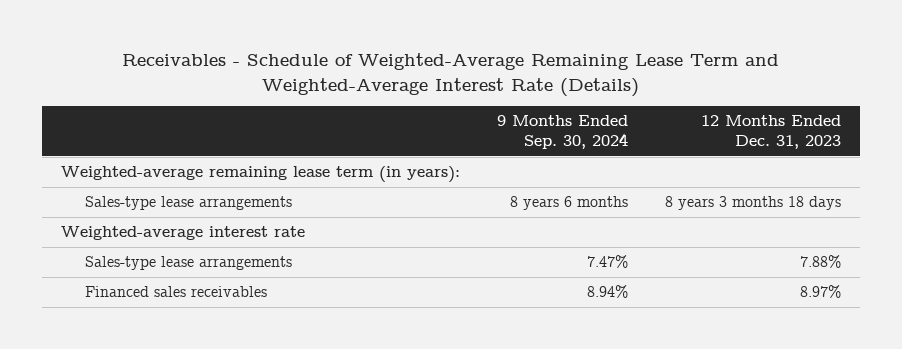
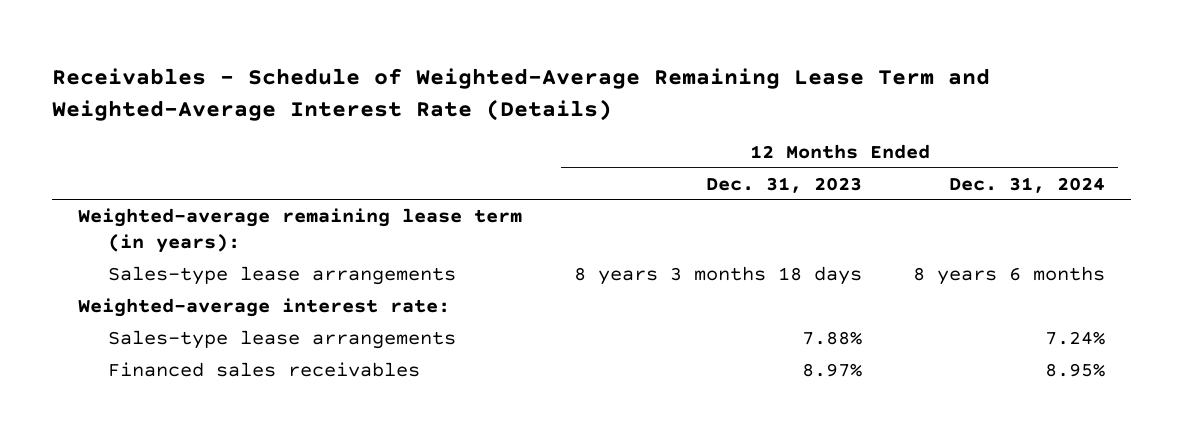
[496,115,628,150] 9 Months Ended Sep. 30, 2024 -> none
none -> [949,176,1106,193] Dec. 31, 2024
[60,226,305,241] Weighted-average interest rate -> [78,297,451,317] Weighted-average interest rate:

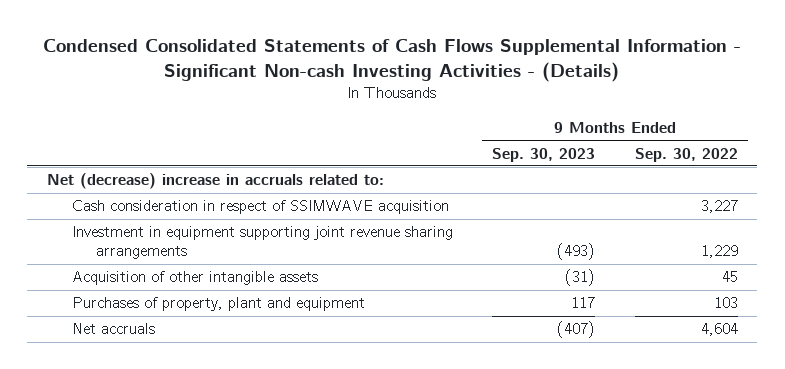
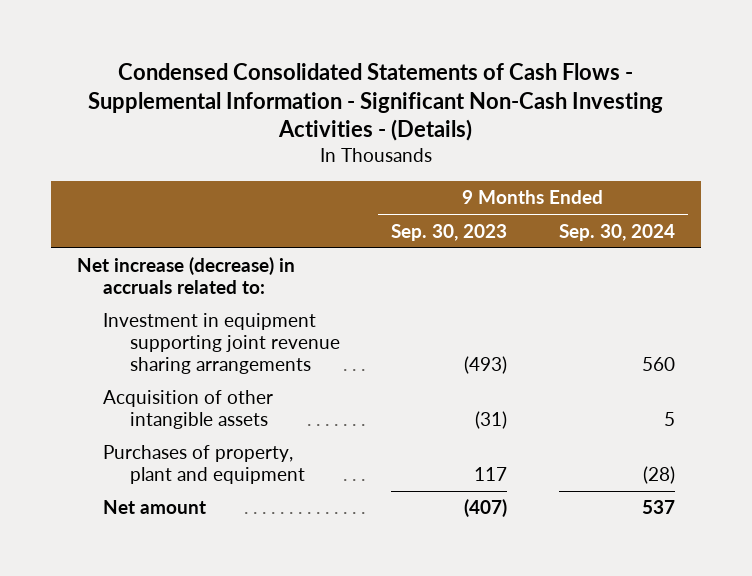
[43,38,742,82] Condensed Consolidated Statements of Cash Flows Supplemental Information - Significant Non-cash Investing Activities - (Details) -> [87,62,663,142] Condensed Consolidated Statements of Cash Flows - Supplemental Information - Significant Non-Cash Investing Activities - (Details)
[634,147,738,162] Sep. 30, 2022 -> none
none -> [558,223,675,241] Sep. 30, 2024
[71,200,449,215] Cash consideration in respect of SSIMWAVE acquisition -> none
[46,173,384,190] Net (decrease) increase in accruals related to: -> [77,257,296,294] Net increase (decrease) in accruals related to:
[71,323,155,335] Net accruals -> [103,500,207,515] Net amount

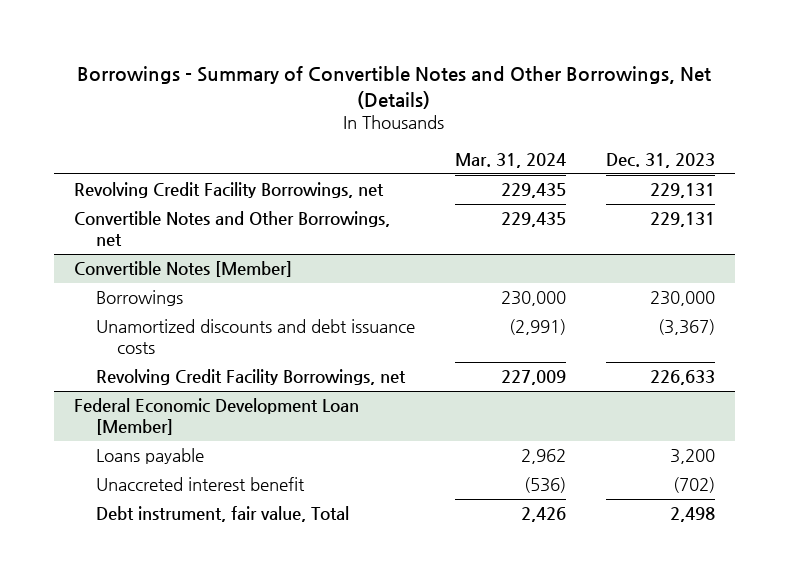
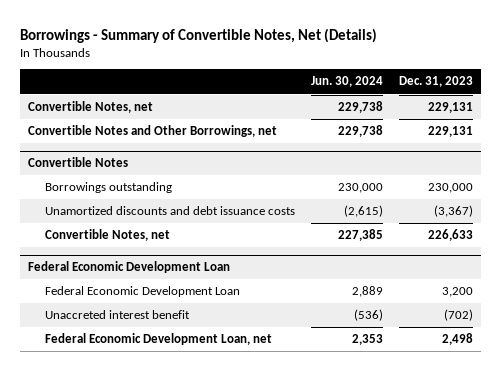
[77,66,712,109] Borrowings - Summary of Convertible Notes and Other Borrowings, Net (Details) -> [20,27,378,43] Borrowings - Summary of Convertible Notes, Net (Details)
[454,152,566,168] Mar. 31, 2024 -> none
none -> [310,76,383,88] Jun. 30, 2024
[74,182,385,199] Revolving Credit Facility Borrowings, net -> [28,101,154,114] Convertible Notes, net
[74,261,293,278] Convertible Notes [Member] -> [28,157,129,168] Convertible Notes
[95,290,183,307] Borrowings -> [44,182,172,194] Borrowings outstanding
[95,369,406,386] Revolving Credit Facility Borrowings, net -> [44,229,170,242] Convertible Notes, net
[74,398,360,436] Federal Economic Development Loan [Member] -> [28,261,231,274] Federal Economic Development Loan
[95,448,204,465] Loans payable -> [44,286,240,298] Federal Economic Development Loan
[95,506,349,523] Debt instrument, fair value, Total -> [44,333,272,346] Federal Economic Development Loan, net

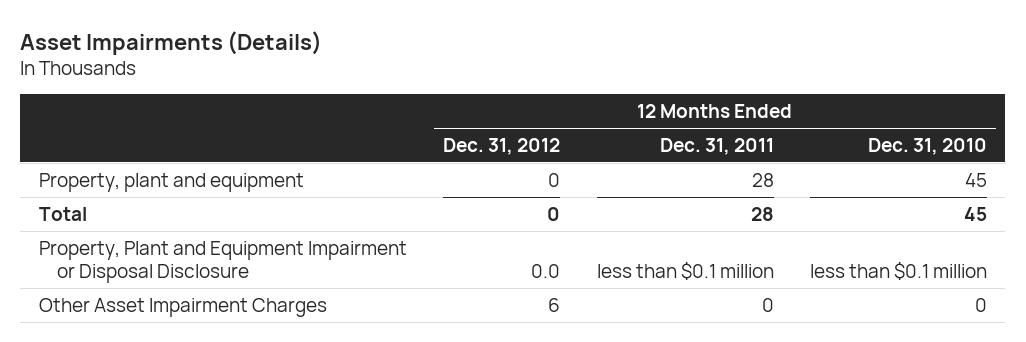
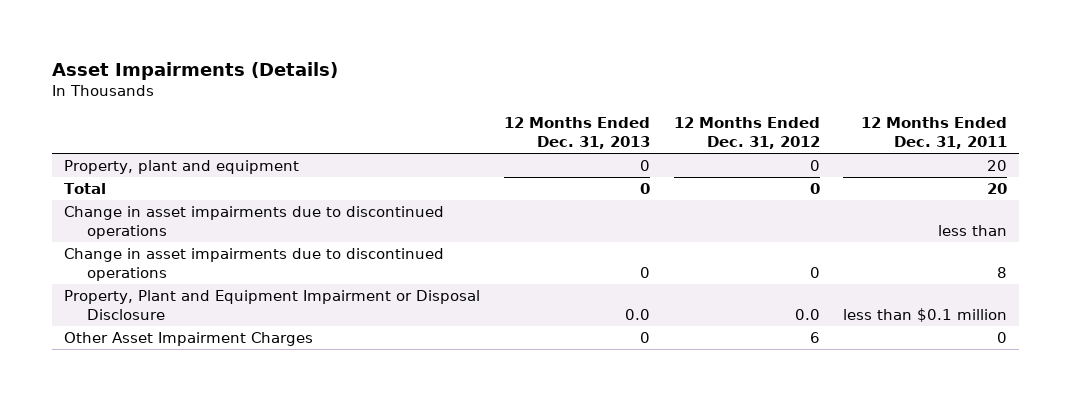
[868,137,988,155] Dec. 31, 2010 -> none
none -> [503,117,650,150] 12 Months Ended Dec. 31, 2013
[751,172,774,187] 28 -> [987,159,1008,171] 20
[750,206,774,221] 28 -> [987,182,1008,194] 20
none -> [64,205,445,239] Change in asset impairments due to discontinued operations
none -> [64,247,445,281] Change in asset impairments due to discontinued operations

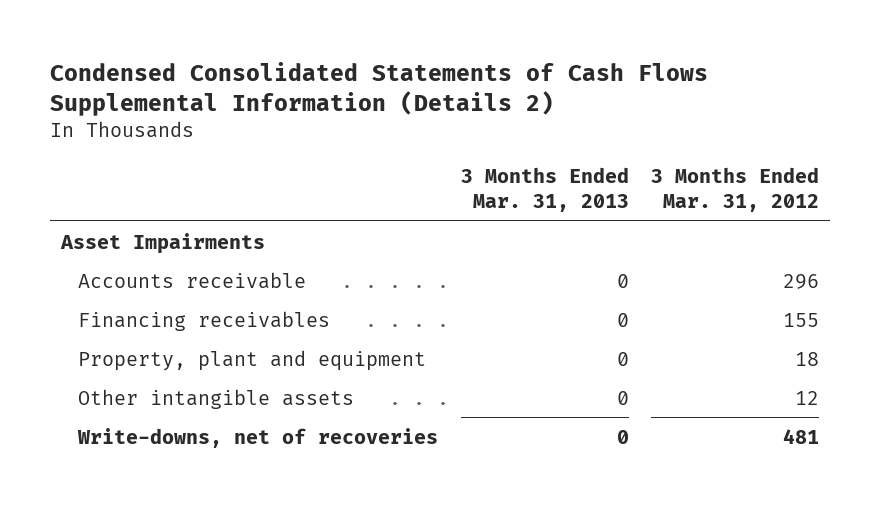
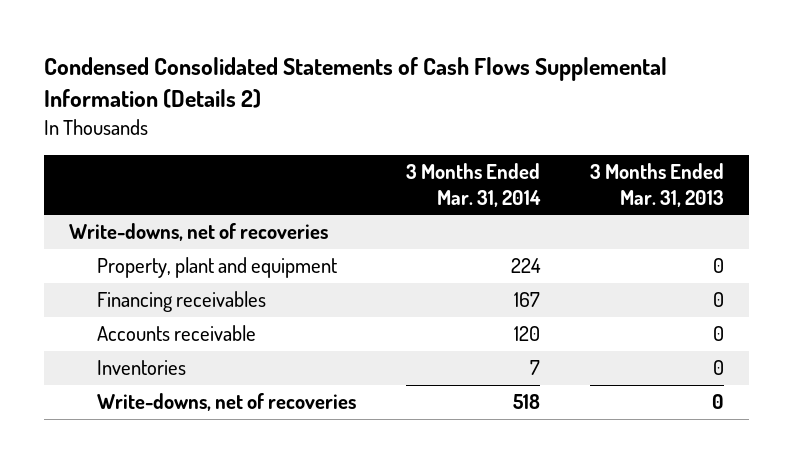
[651,167,820,212] 3 Months Ended Mar. 31, 2012 -> none
none -> [406,163,542,207] 3 Months Ended Mar. 31, 2014
[60,232,266,254] Asset Impairments -> [68,223,328,242] Write-downs, net of recoveries
[78,388,355,409] Other intangible assets -> none
[78,310,331,331] Financing receivables -> [96,291,266,313] Financing receivables
[78,271,307,289] Accounts receivable -> [96,325,256,342] Accounts receivable
none -> [96,360,186,376] Inventories

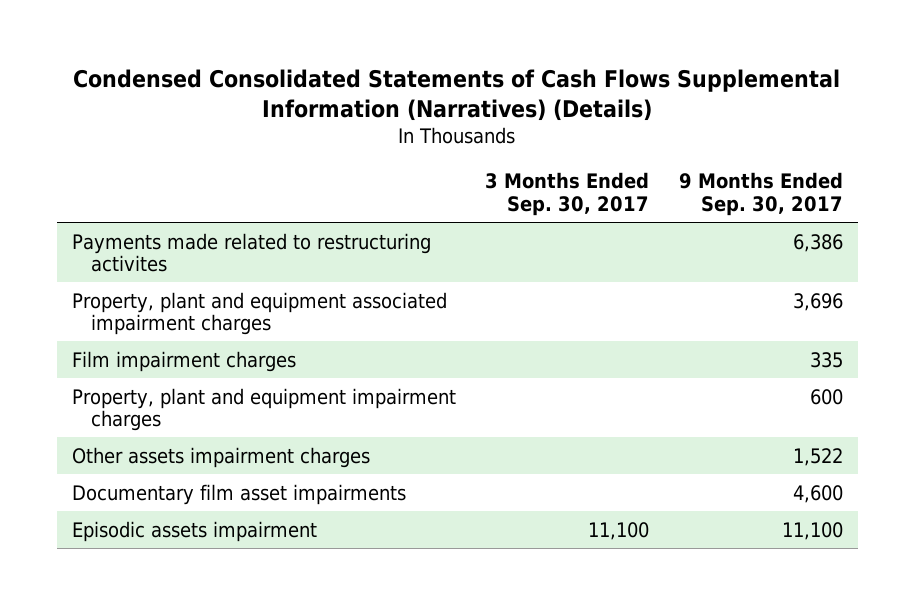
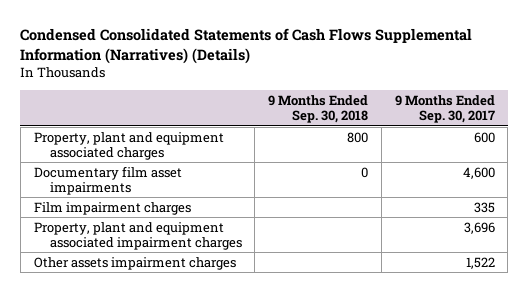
[485,172,650,216] 3 Months Ended Sep. 30, 2017 -> none
none -> [268,94,369,124] 9 Months Ended Sep. 30, 2018
[71,232,431,272] Payments made related to restructuring activites -> none
none -> [33,131,224,161] Property, plant and equipment associated charges
[71,483,406,505] Documentary film asset impairments -> [33,165,182,196] Documentary film asset impairments
[71,387,456,431] Property, plant and equipment impairment charges -> none
[71,291,447,335] Property, plant and equipment associated impairment charges -> [33,221,242,251] Property, plant and equipment associated impairment charges
[71,520,317,542] Episodic assets impairment -> none

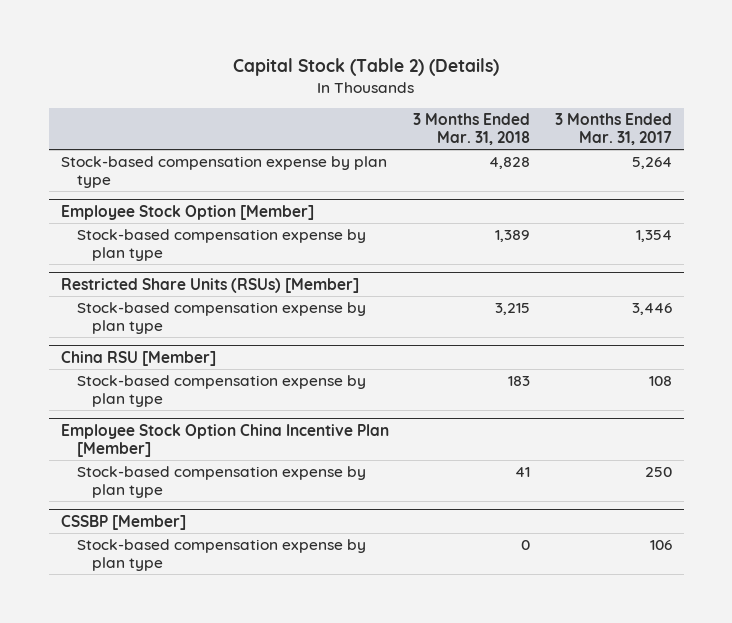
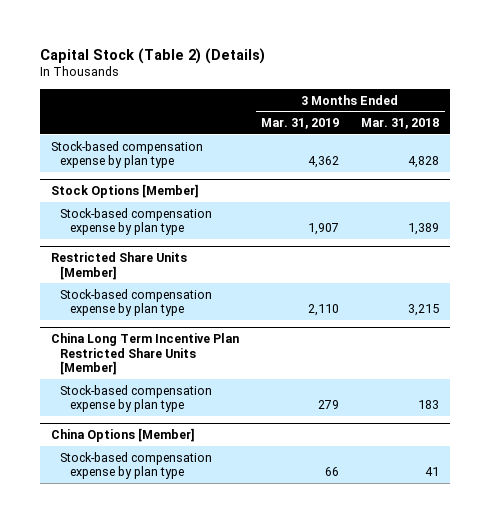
[554,113,672,146] 3 Months Ended Mar. 31, 2017 -> none
none -> [261,117,340,129] Mar. 31, 2019
[60,205,314,221] Employee Stock Option [Member] -> [51,183,200,198] Stock Options [Member]
[60,278,359,294] Restricted Share Units (RSUs) [Member] -> [51,251,188,280] Restricted Share Units [Member]
[60,351,216,367] China RSU [Member] -> [51,332,240,376] China Long Term Incentive Plan Restricted Share Units [Member]
[60,424,389,457] Employee Stock Option China Incentive Plan [Member] -> [51,427,196,442] China Options [Member]
[60,515,186,531] CSSBP [Member] -> none
[76,539,366,572] Stock-based compensation expense by plan type -> none

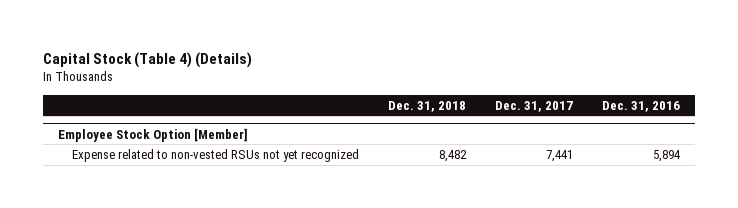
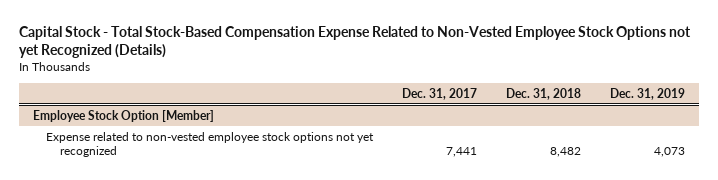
[43,51,253,68] Capital Stock (Table 4) (Details) -> [18,25,691,59] Capital Stock - Total Stock-Based Compensation Expense Related to Non-Vested Employee Stock Options not yet Recognized (Details)
[602,100,681,112] Dec. 31, 2016 -> none
none -> [609,87,685,100] Dec. 31, 2019
[71,149,359,163] Expense related to non-vested RSUs not yet recognized -> [46,131,375,158] Expense related to non-vested employee stock options not yet recognized

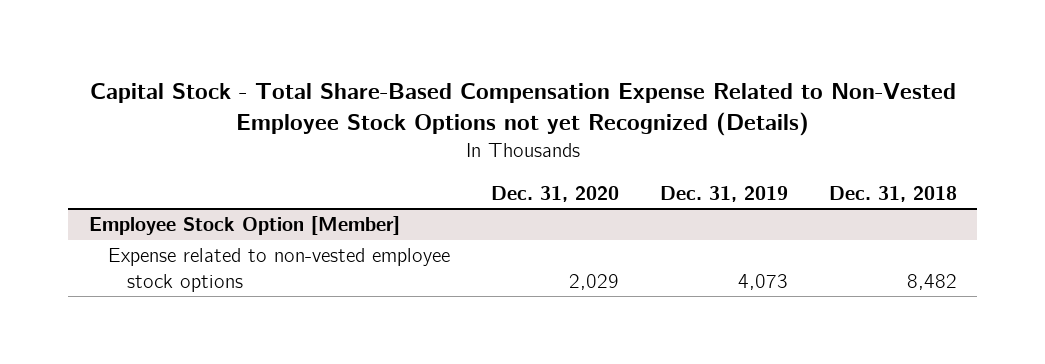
[18,25,691,59] Capital Stock - Total Stock-Based Compensation Expense Related to Non-Vested Employee Stock Options not yet Recognized (Details) -> [89,83,956,137] Capital Stock - Total Share-Based Compensation Expense Related to Non-Vested Employee Stock Options not yet Recognized (Details)
[402,87,478,100] Dec. 31, 2017 -> none
none -> [490,185,619,202] Dec. 31, 2020
[46,131,375,158] Expense related to non-vested employee stock options not yet recognized -> [107,248,450,292] Expense related to non-vested employee stock options

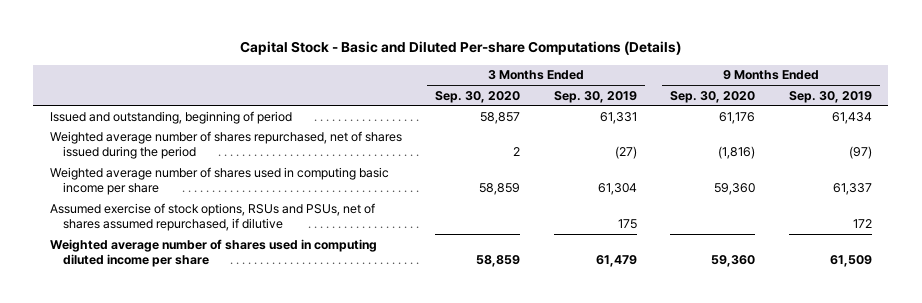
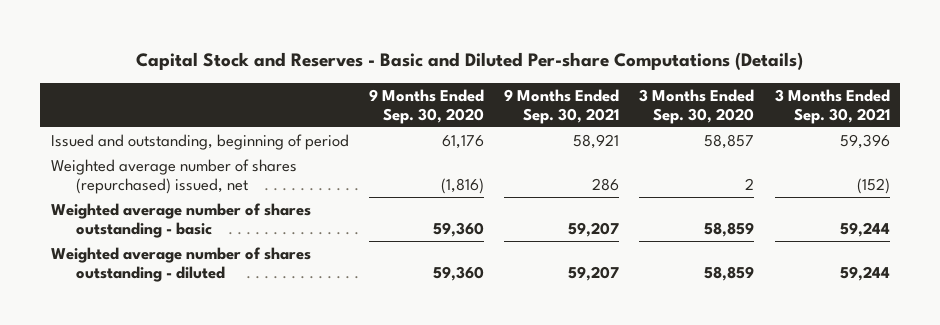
[239,41,681,56] Capital Stock - Basic and Diluted Per-share Computations (Details) -> [136,52,804,71] Capital Stock and Reserves - Basic and Diluted Per-share Computations (Details)
[553,90,637,103] Sep. 30, 2019 -> none
[788,90,872,103] Sep. 30, 2019 -> none
none -> [504,88,620,125] 9 Months Ended Sep. 30, 2021
none -> [774,88,890,125] 3 Months Ended Sep. 30, 2021
[49,202,375,231] Assumed exercise of stock options, RSUs and PSUs, net of shares assumed repurchased, if dilutive -> none
[49,130,402,159] Weighted average number of shares repurchased, net of shares issued during the period -> [50,158,297,195] Weighted average number of shares (repurchased) issued, net
[49,166,389,195] Weighted average number of shares used in computing basic income per share -> [50,202,311,239] Weighted average number of shares outstanding - basic
[49,238,377,267] Weighted average number of shares used in computing diluted income per share -> [50,246,311,283] Weighted average number of shares outstanding - diluted

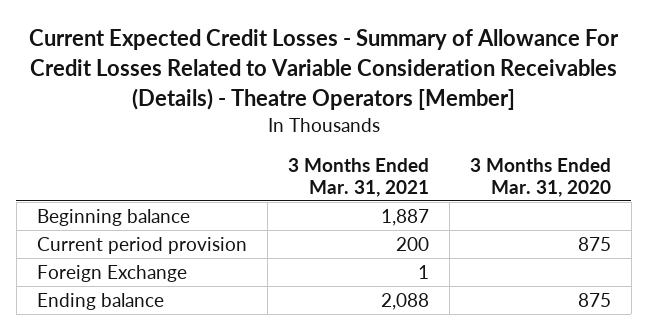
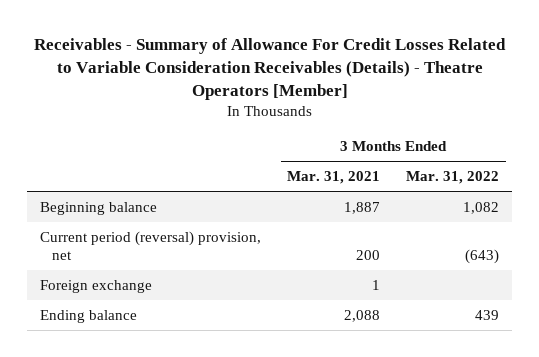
[28,28,619,110] Current Expected Credit Losses - Summary of Allowance For Credit Losses Related to Variable Consideration Receivables (Details) - Theatre Operators [Member] -> [33,37,506,101] Receivables - Summary of Allowance For Credit Losses Related to Variable Consideration Receivables (Details) - Theatre Operators [Member]
[469,157,611,197] 3 Months Ended Mar. 31, 2020 -> none
none -> [406,170,500,184] Mar. 31, 2022
[36,236,247,254] Current period provision -> [39,230,261,261] Current period (reversal) provision, net
[36,264,187,282] Foreign Exchange -> [39,279,152,293] Foreign exchange

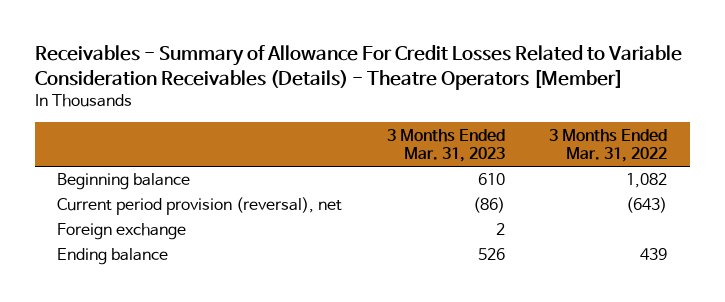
[287,170,381,184] Mar. 31, 2021 -> none
none -> [386,128,505,163] 3 Months Ended Mar. 31, 2023
[39,230,261,261] Current period (reversal) provision, net -> [57,197,343,216] Current period provision (reversal), net

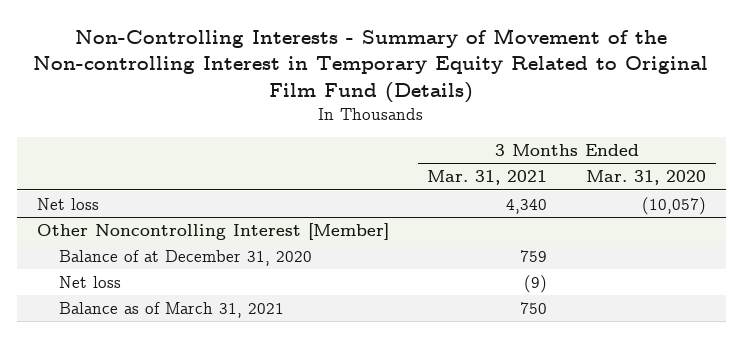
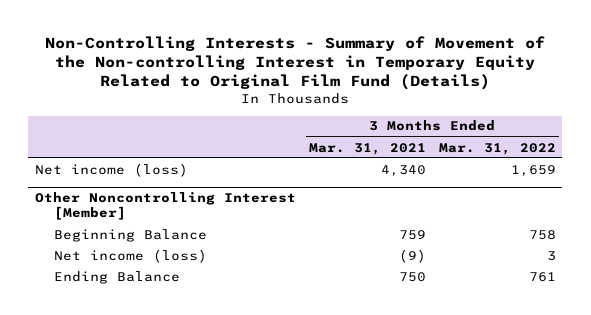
[586,170,707,186] Mar. 31, 2020 -> none
none -> [438,142,556,155] Mar. 31, 2022
[36,198,99,211] Net loss -> [34,162,188,177] Net income (loss)
[58,250,312,267] Balance of at December 31, 2020 -> [54,228,208,242] Beginning Balance
[58,276,121,289] Net loss -> [54,248,208,263] Net income (loss)
[58,302,284,319] Balance as of March 31, 2021 -> [54,270,181,284] Ending Balance

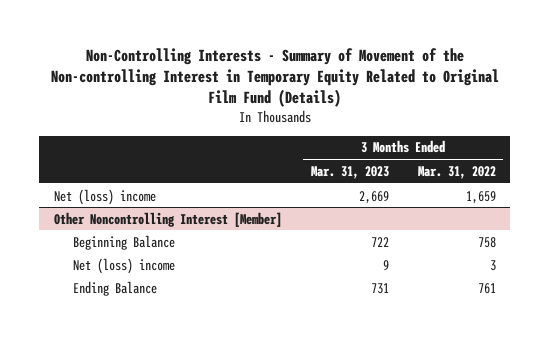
[308,142,426,155] Mar. 31, 2021 -> none
none -> [310,165,389,179] Mar. 31, 2023
[34,162,188,177] Net income (loss) -> [53,188,156,205] Net (loss) income
[54,248,208,263] Net income (loss) -> [73,257,176,274] Net (loss) income

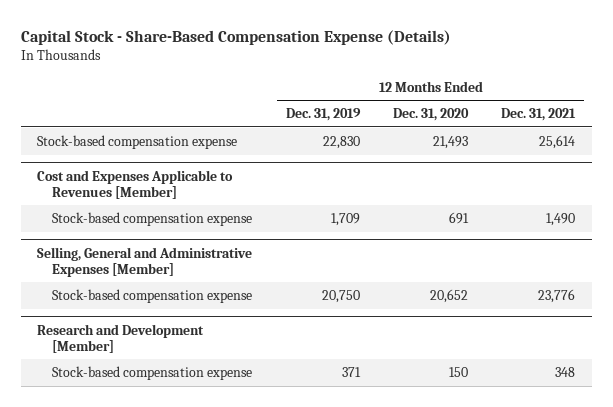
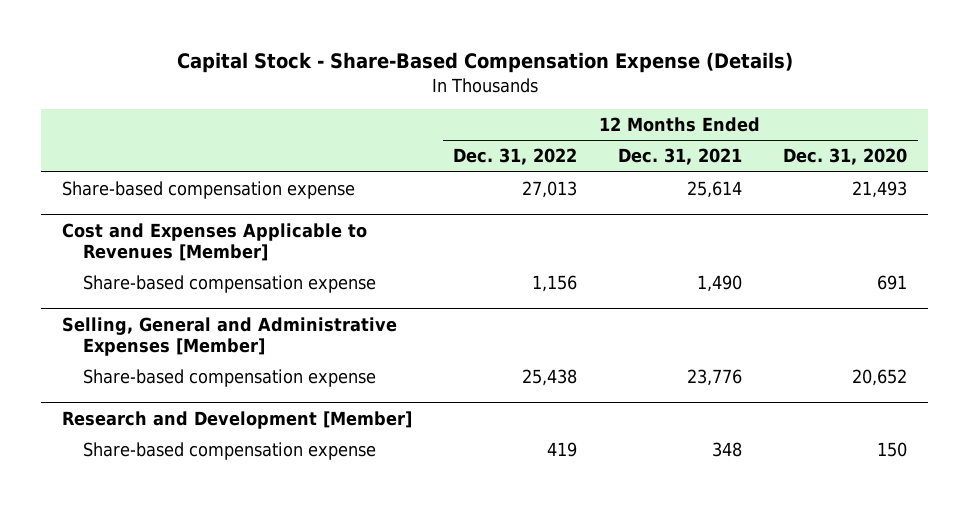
[285,108,361,122] Dec. 31, 2019 -> none
none -> [453,148,578,166] Dec. 31, 2022
[37,134,238,149] Stock-based compensation expense -> [61,180,355,199] Share-based compensation expense
[52,211,253,226] Stock-based compensation expense -> [82,274,376,293] Share-based compensation expense
[52,288,253,303] Stock-based compensation expense -> [82,368,376,387] Share-based compensation expense
[52,365,253,380] Stock-based compensation expense -> [82,441,376,460] Share-based compensation expense

